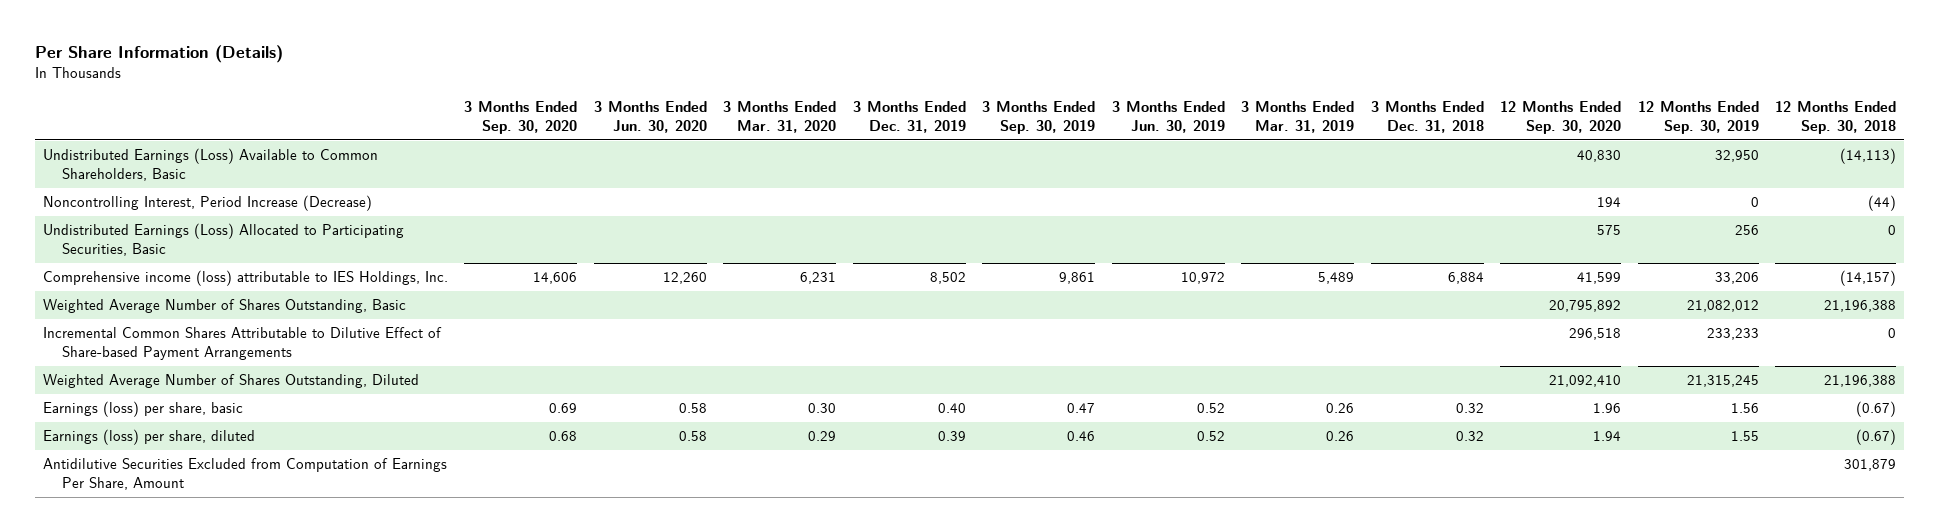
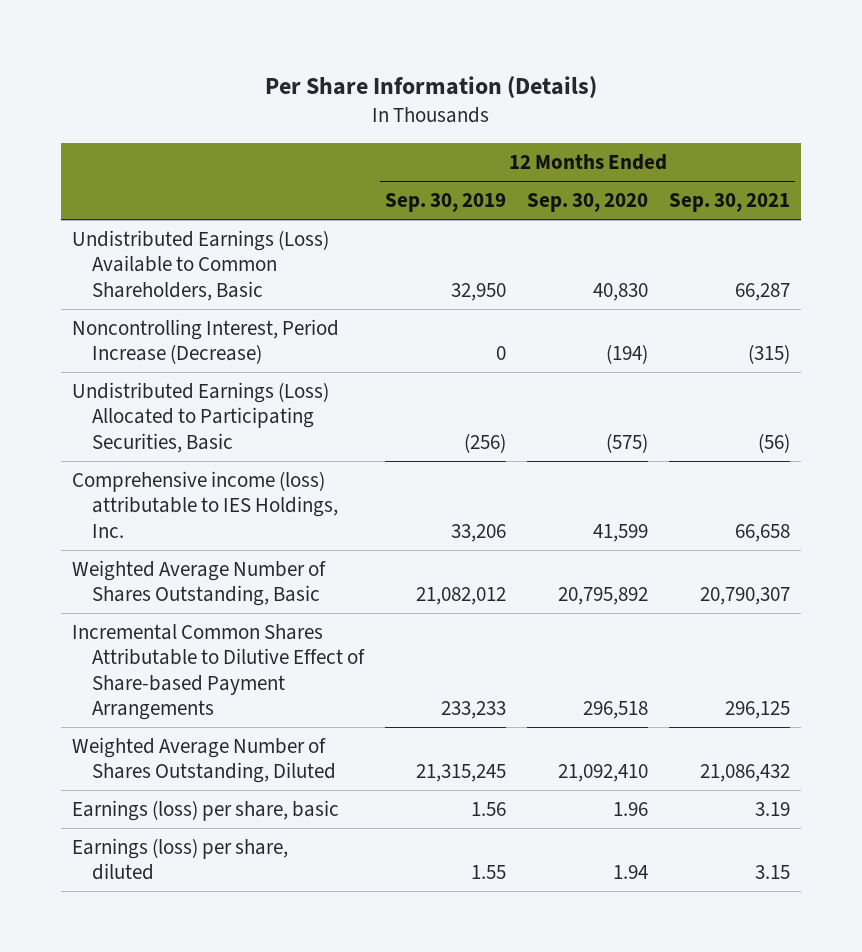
[464,100,578,134] 3 Months Ended Sep. 30, 2020 -> none
[593,100,707,133] 3 Months Ended Jun. 30, 2020 -> none
[723,100,837,133] 3 Months Ended Mar. 31, 2020 -> none
[852,100,966,133] 3 Months Ended Dec. 31, 2019 -> none
[982,100,1096,134] 3 Months Ended Sep. 30, 2019 -> none
[1111,100,1225,133] 3 Months Ended Jun. 30, 2019 -> none
[1241,100,1355,133] 3 Months Ended Mar. 31, 2019 -> none
[1370,100,1484,133] 3 Months Ended Dec. 31, 2018 -> none
[1775,100,1897,134] 12 Months Ended Sep. 30, 2018 -> none
none -> [669,193,791,213] Sep. 30, 2021
[1597,197,1622,208] 194 -> [606,344,649,365] (194)
[1597,225,1622,236] 575 -> [606,432,649,453] (575)
[1734,225,1759,236] 256 -> [463,432,506,453] (256)
[42,458,447,491] Antidilutive Securities Excluded from Computation of Earnings Per Share, Amount -> none

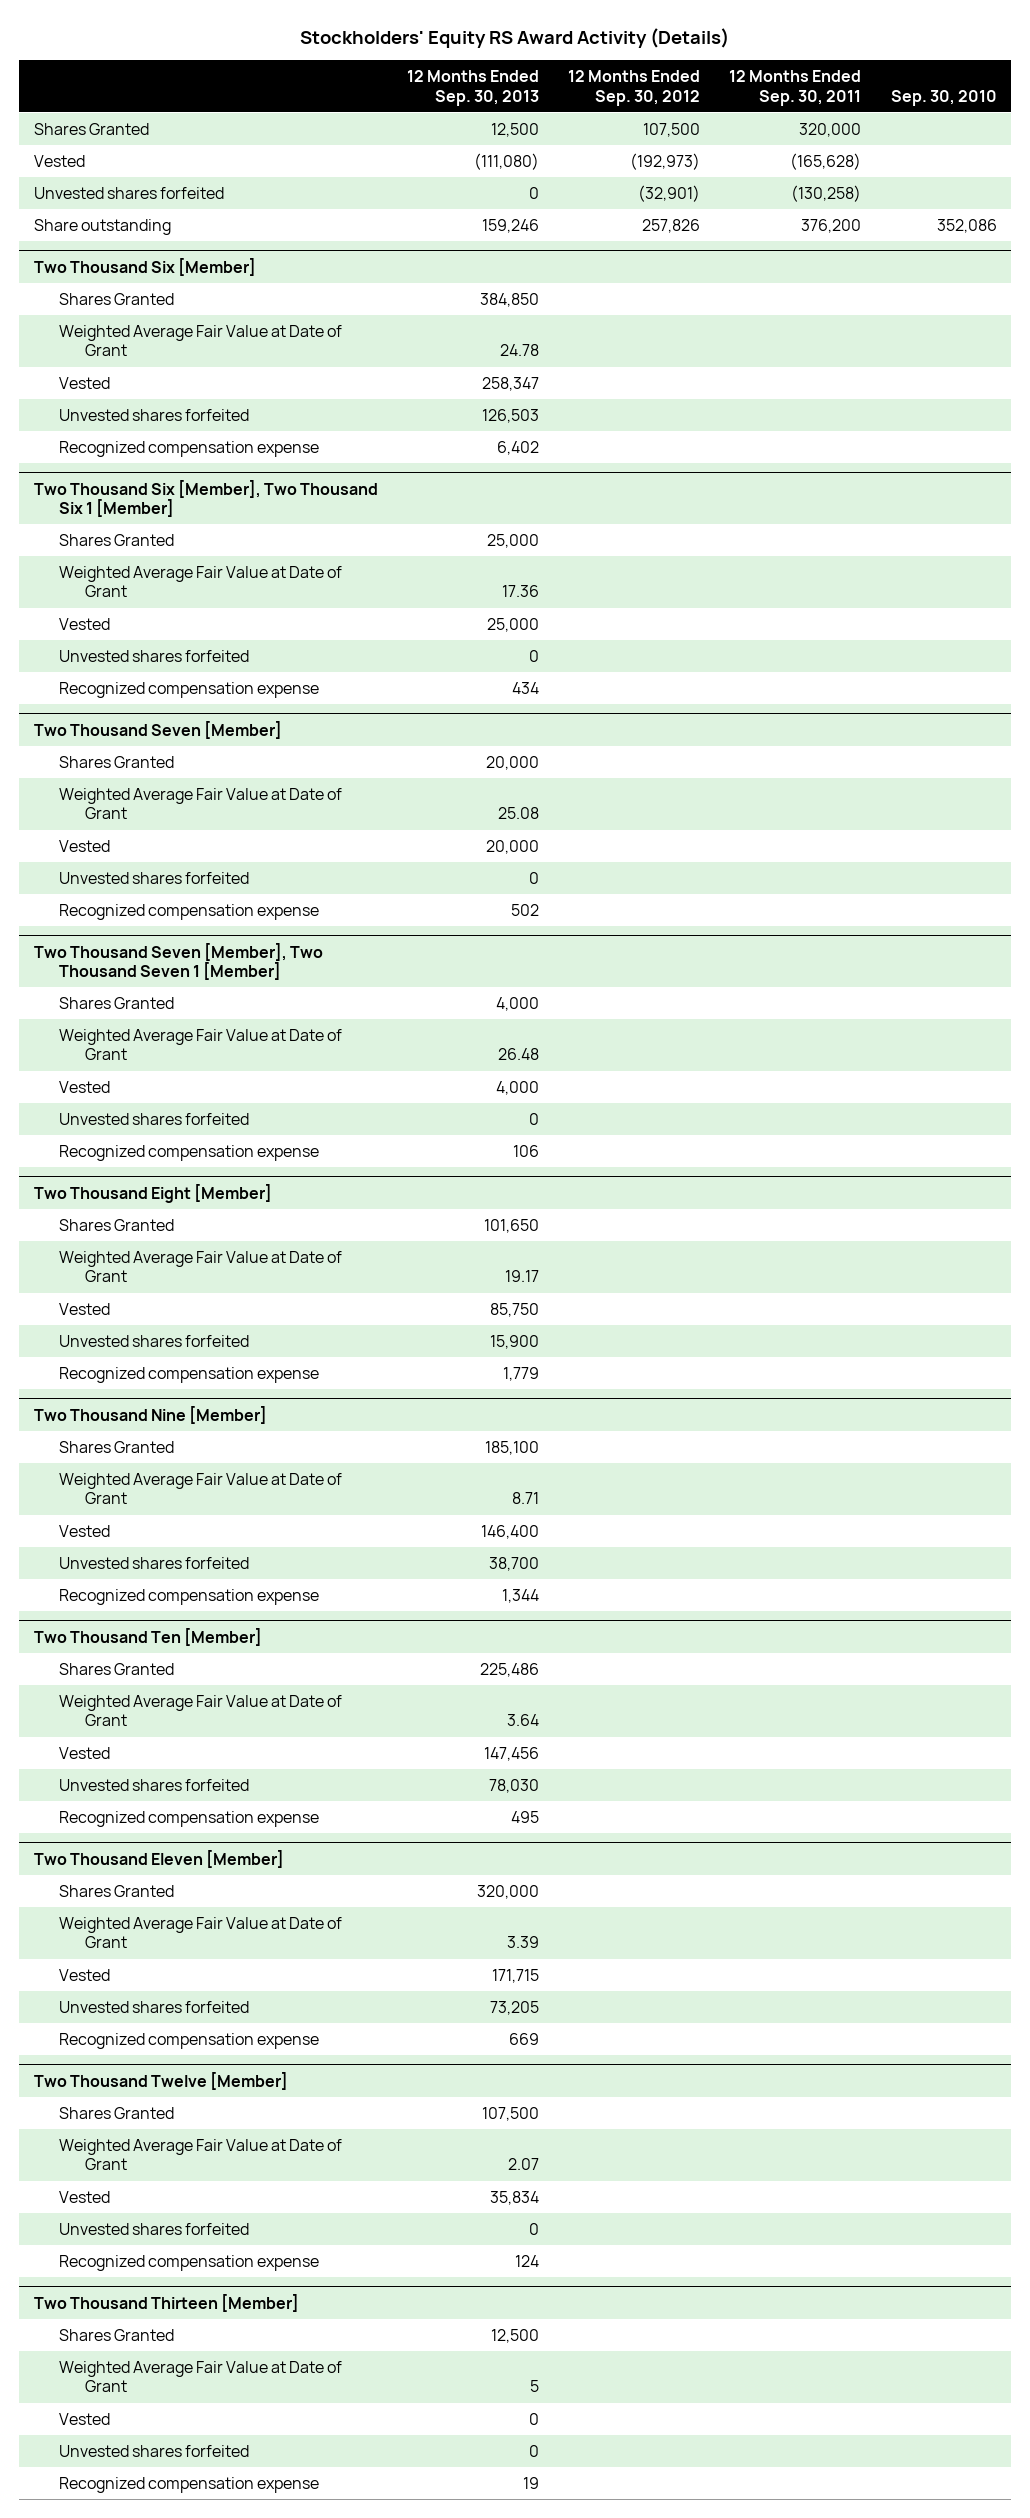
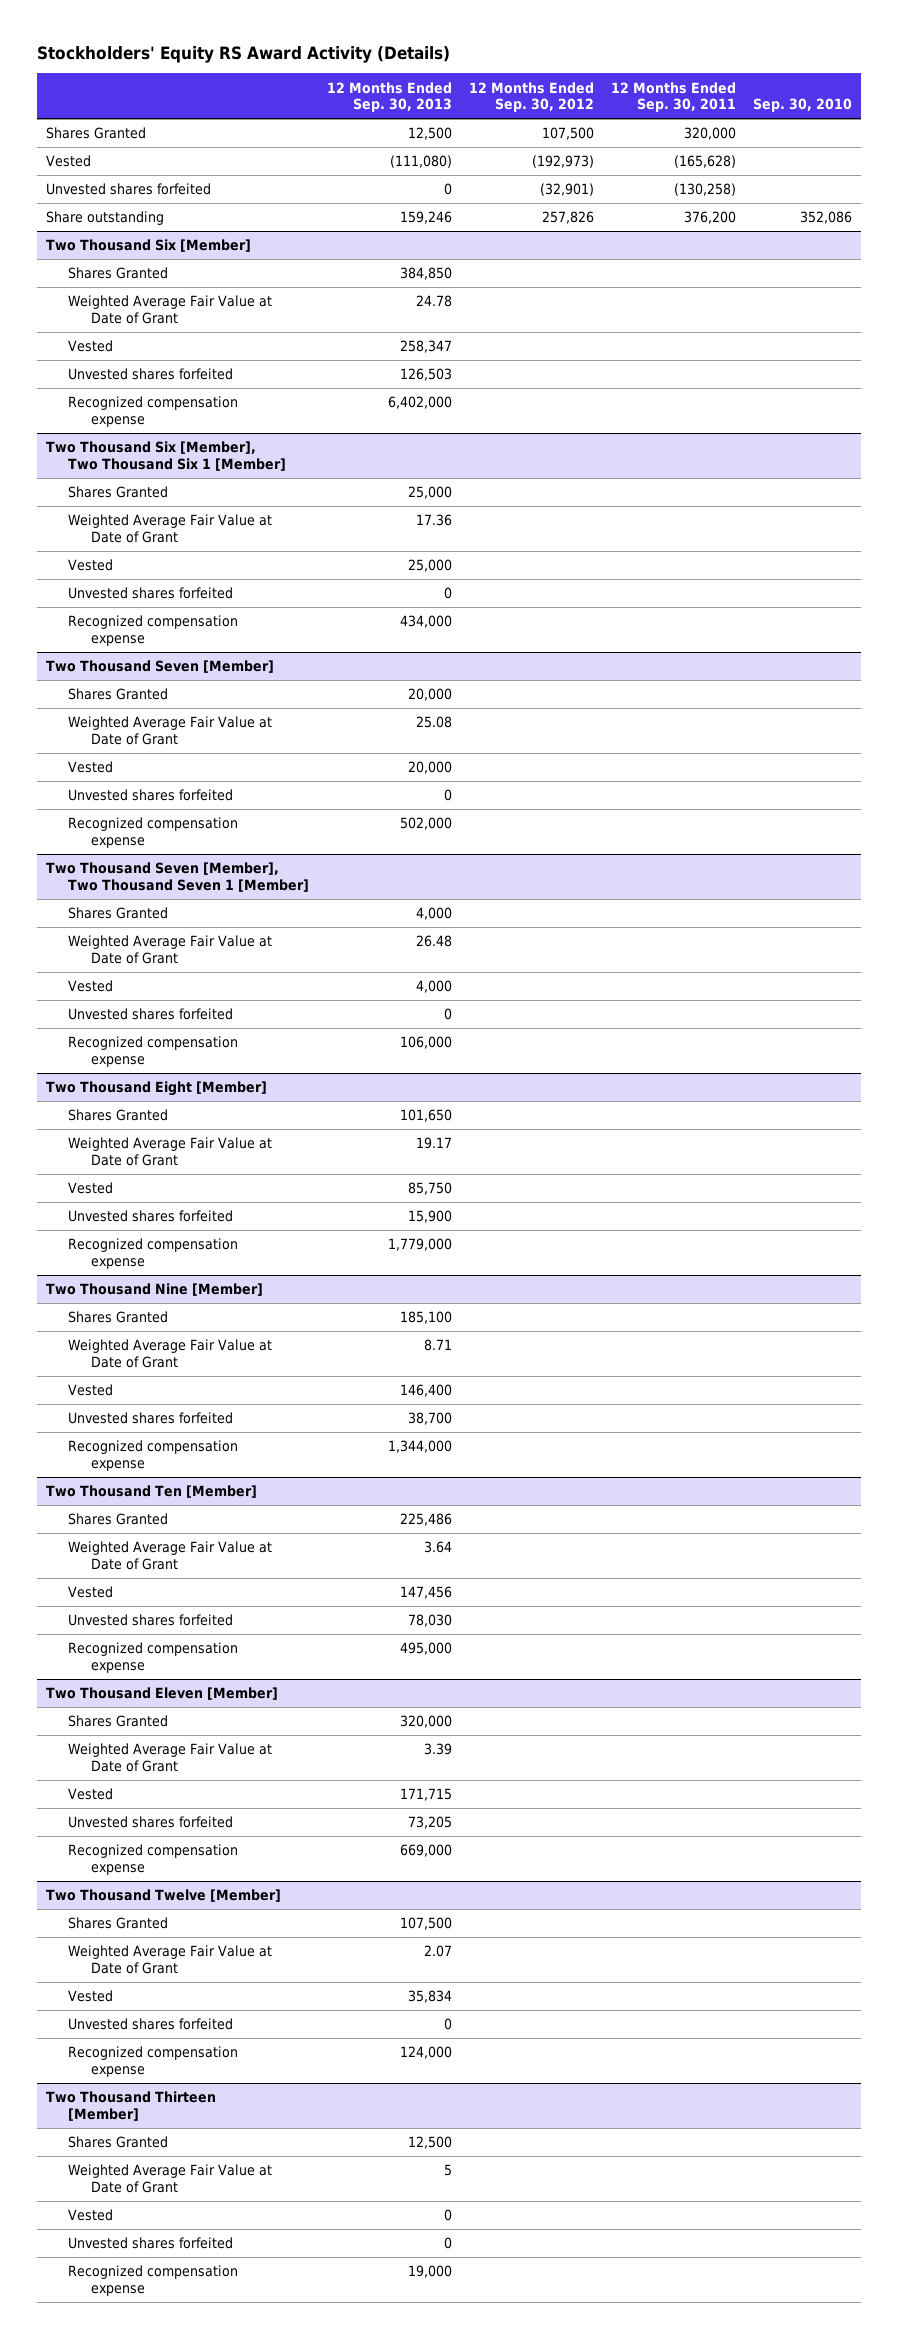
[496,440,539,455] 6,402 -> [387,396,452,410] 6,402,000
[511,681,539,694] 434 -> [399,615,452,629] 434,000
[510,903,539,916] 502 -> [399,817,452,831] 502,000
[512,1144,539,1157] 106 -> [399,1036,452,1050] 106,000
[502,1366,539,1381] 1,779 -> [387,1238,452,1252] 1,779,000
[501,1588,539,1603] 1,344 -> [387,1440,452,1454] 1,344,000
[510,1810,539,1823] 495 -> [399,1642,452,1656] 495,000
[508,2032,539,2045] 669 -> [399,1844,452,1858] 669,000
[514,2254,539,2267] 124 -> [399,2046,452,2060] 124,000
[522,2476,539,2489] 19 -> [407,2265,452,2279] 19,000

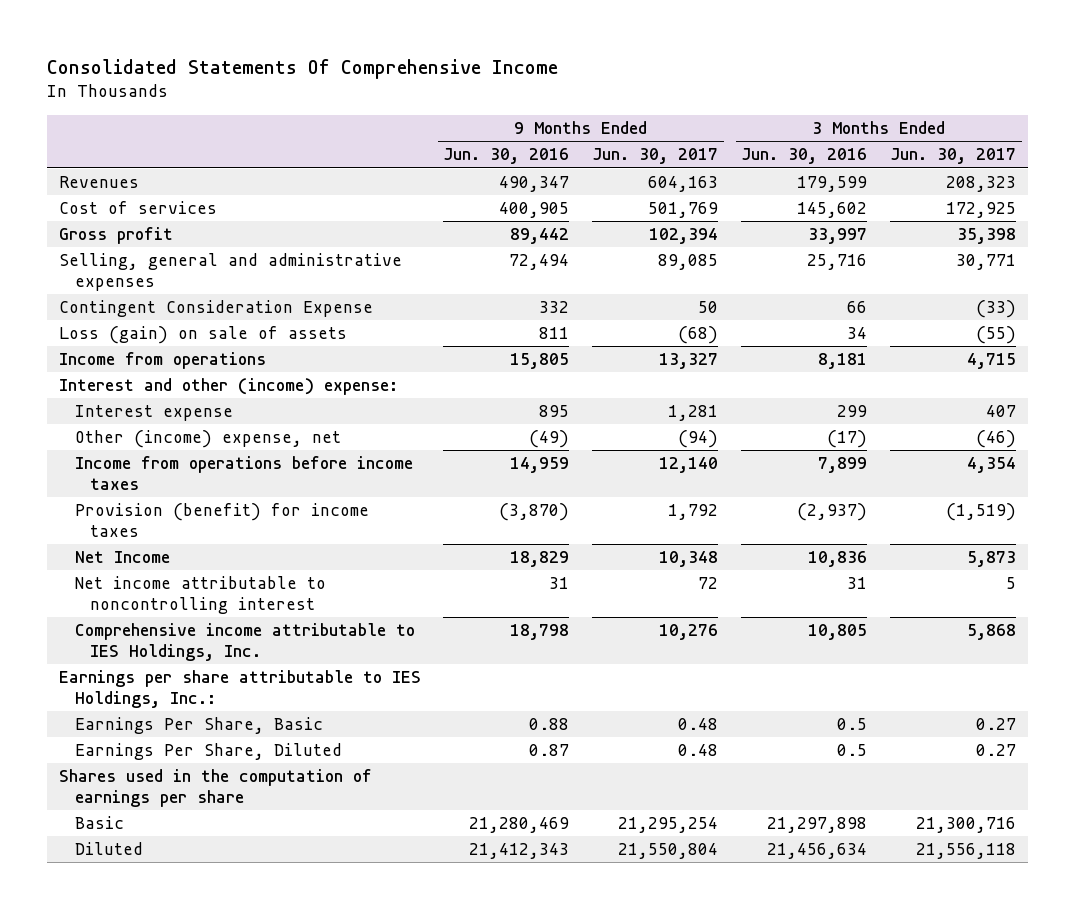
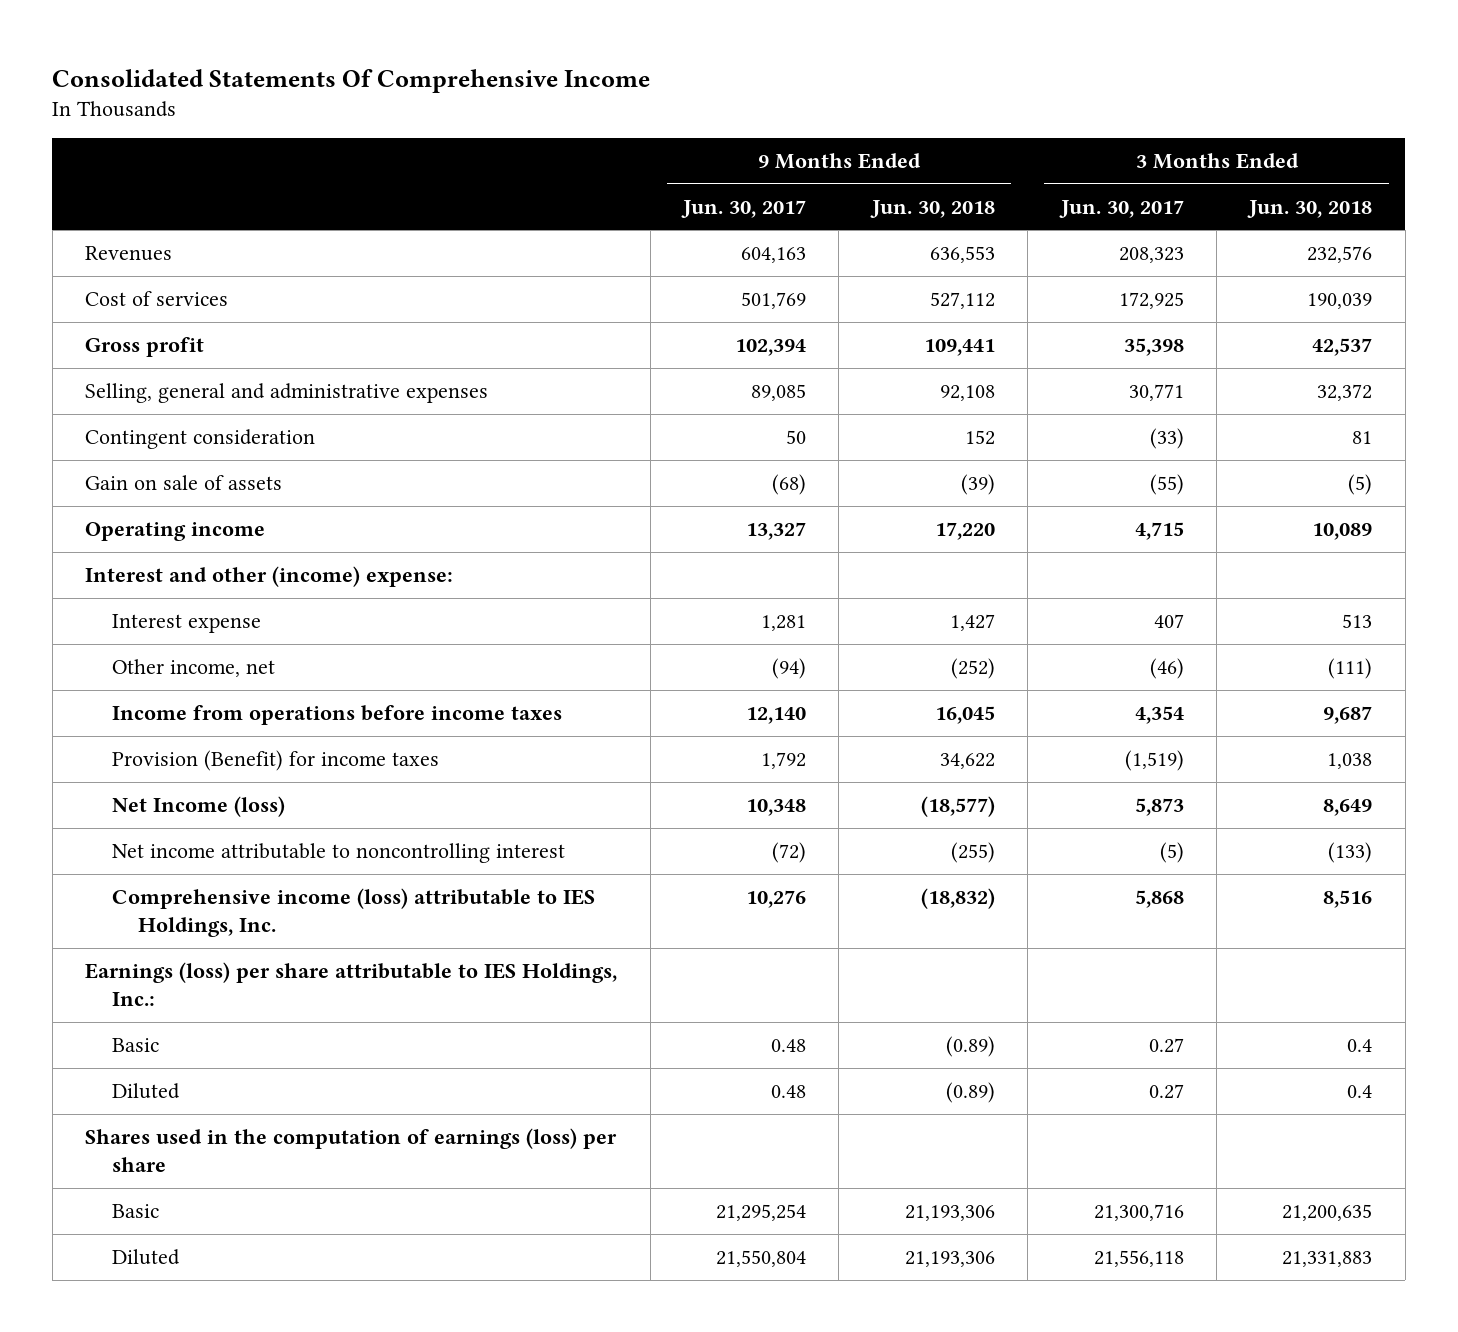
[443,148,570,165] Jun. 30, 2016 -> none
[741,148,868,165] Jun. 30, 2016 -> none
none -> [869,199,995,218] Jun. 30, 2018
none -> [1247,199,1373,218] Jun. 30, 2018
[58,300,373,318] Contingent Consideration Expense -> [85,428,316,449] Contingent consideration
[58,326,347,345] Loss (gain) on sale of assets -> [85,474,283,490] Gain on sale of assets
[58,352,266,370] Income from operations -> [85,521,266,541] Operating income
[74,430,341,449] Other (income) expense, net -> [111,658,275,677] Other income, net
[74,503,369,537] Provision (benefit) for income taxes -> [111,749,439,771] Provision (Benefit) for income taxes
[74,551,170,564] Net Income -> [111,795,285,817] Net Income (loss)
[698,577,719,590] 72 -> [772,841,807,863] (72)
[1006,577,1017,590] 5 -> [1159,841,1184,863] (5)
[74,623,415,661] Comprehensive income attributable to IES Holdings, Inc. -> [111,887,595,938] Comprehensive income (loss) attributable to IES Holdings, Inc.
[58,670,421,708] Earnings per share attributable to IES Holdings, Inc.: -> [85,961,618,1007] Earnings (loss) per share attributable to IES Holdings, Inc.:
[74,717,323,735] Earnings Per Share, Basic -> [111,1037,159,1052] Basic
[74,743,342,761] Earnings Per Share, Diluted -> [111,1082,180,1099] Diluted
[58,769,372,807] Shares used in the computation of earnings per share -> [85,1127,618,1173] Shares used in the computation of earnings (loss) per share

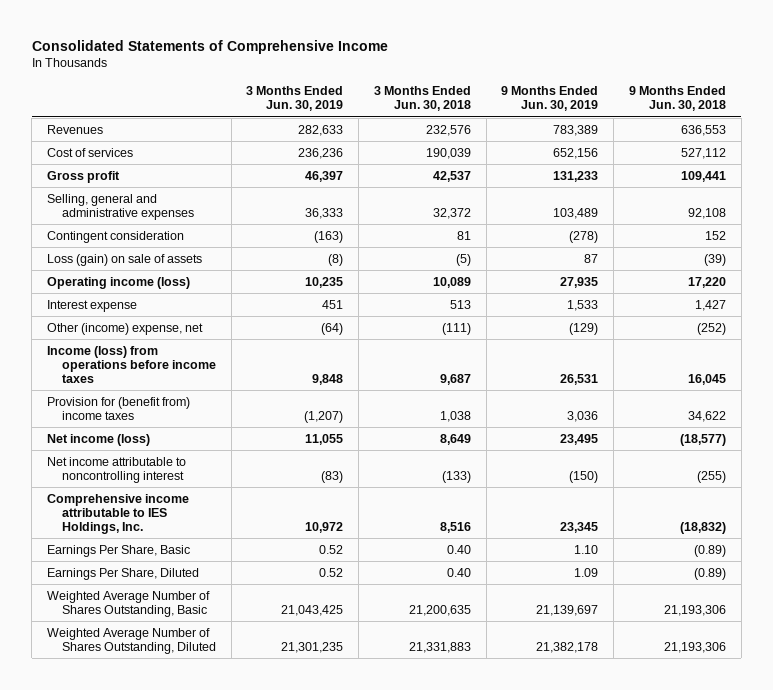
[52,68,651,93] Consolidated Statements Of Comprehensive Income -> [31,39,388,54] Consolidated Statements of Comprehensive Income
[681,199,807,218] Jun. 30, 2017 -> none
[1058,199,1184,218] Jun. 30, 2017 -> none
none -> [246,86,344,112] 3 Months Ended Jun. 30, 2019
none -> [501,86,599,112] 9 Months Ended Jun. 30, 2019
[85,565,454,587] Interest and other (income) expense: -> none
[85,474,283,490] Gain on sale of assets -> [46,253,202,266] Loss (gain) on sale of assets
[85,521,266,541] Operating income -> [46,276,190,289] Operating income (loss)
[111,658,275,677] Other income, net -> [46,322,203,335] Other (income) expense, net
[111,704,562,725] Income from operations before income taxes -> [46,345,216,384] Income (loss) from operations before income taxes
[111,749,439,771] Provision (Benefit) for income taxes -> [46,396,190,420] Provision for (benefit from) income taxes
[111,795,285,817] Net Income (loss) -> [46,433,150,446] Net income (loss)
[85,961,618,1007] Earnings (loss) per share attributable to IES Holdings, Inc.: -> none
[85,1127,618,1173] Shares used in the computation of earnings (loss) per share -> none
[111,887,595,938] Comprehensive income (loss) attributable to IES Holdings, Inc. -> [46,493,189,535] Comprehensive income attributable to IES Holdings, Inc.
[111,1037,159,1052] Basic -> [46,544,190,557] Earnings Per Share, Basic
[1347,1038,1373,1052] 0.4 -> [446,544,471,554] 0.40
[111,1082,180,1099] Diluted -> [46,567,199,580] Earnings Per Share, Diluted
[1347,1084,1373,1098] 0.4 -> [446,567,471,577] 0.40
[111,1203,159,1218] Basic -> [46,590,210,617] Weighted Average Number of Shares Outstanding, Basic
[111,1248,180,1265] Diluted -> [46,627,216,654] Weighted Average Number of Shares Outstanding, Diluted

